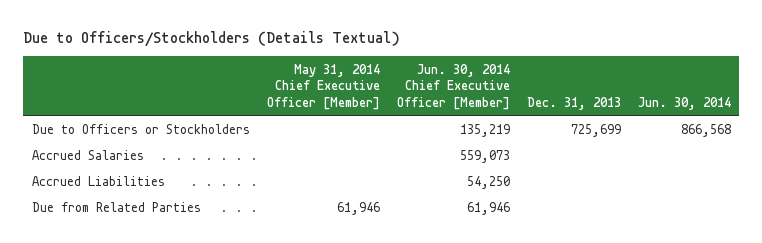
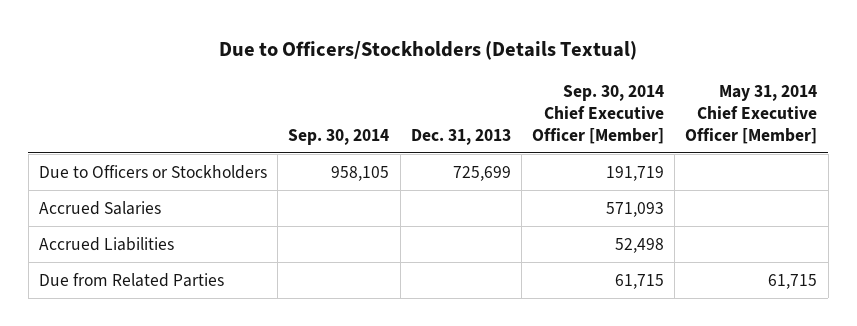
[396,63,510,110] Jun. 30, 2014 Chief Executive Officer [Member] -> none
[637,96,731,110] Jun. 30, 2014 -> none
none -> [288,128,390,145] Sep. 30, 2014
none -> [532,85,665,144] Sep. 30, 2014 Chief Executive Officer [Member]
[336,201,380,215] 61,946 -> [768,273,818,289] 61,715

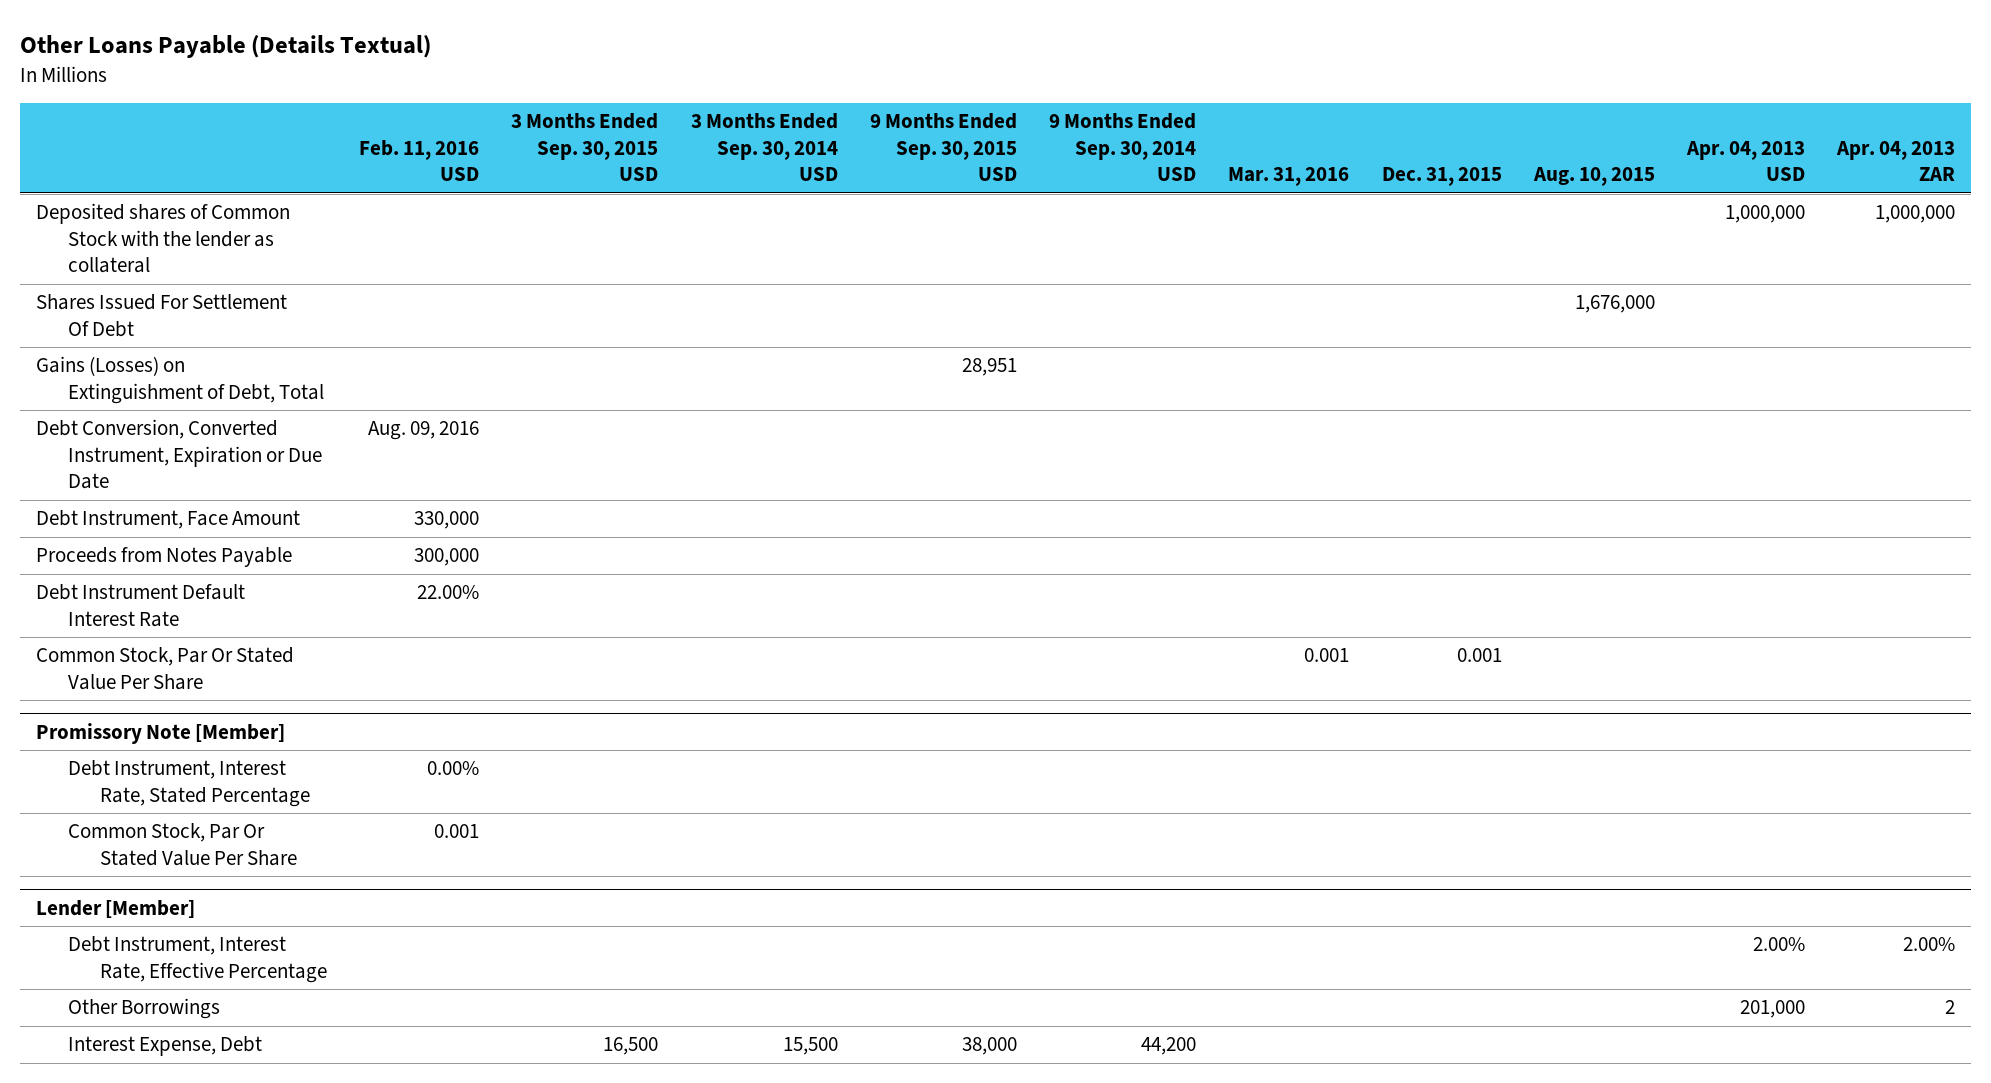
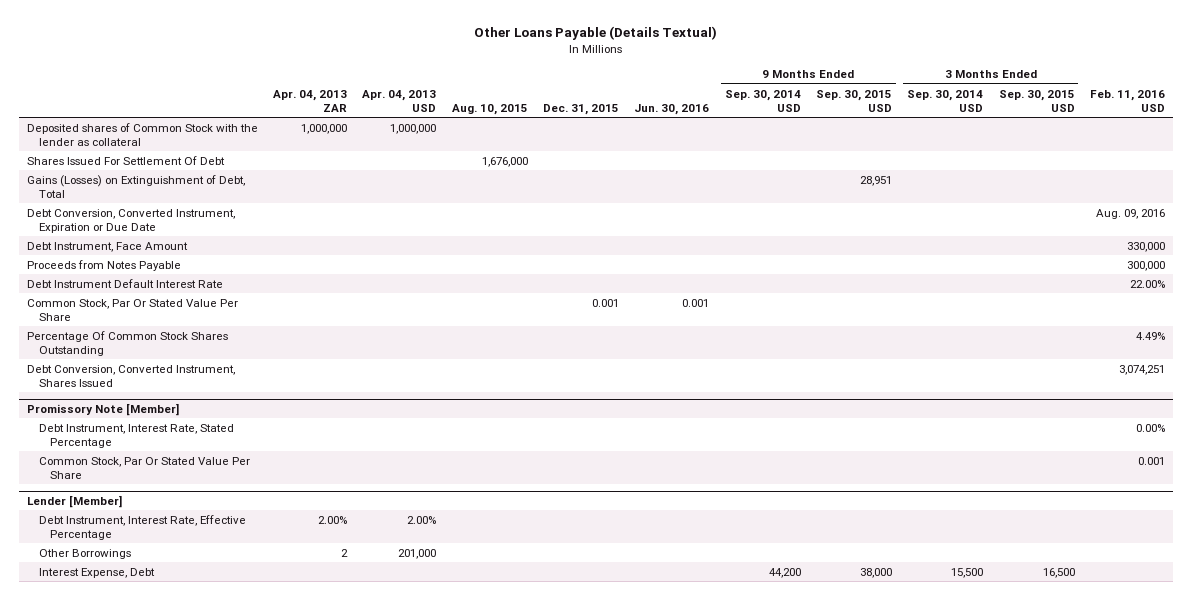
[1228,167,1350,187] Mar. 31, 2016 -> none
none -> [634,103,710,115] Jun. 30, 2016
none -> [26,330,228,357] Percentage Of Common Stock Shares Outstanding
none -> [26,364,235,388] Debt Conversion, Converted Instrument, Shares Issued

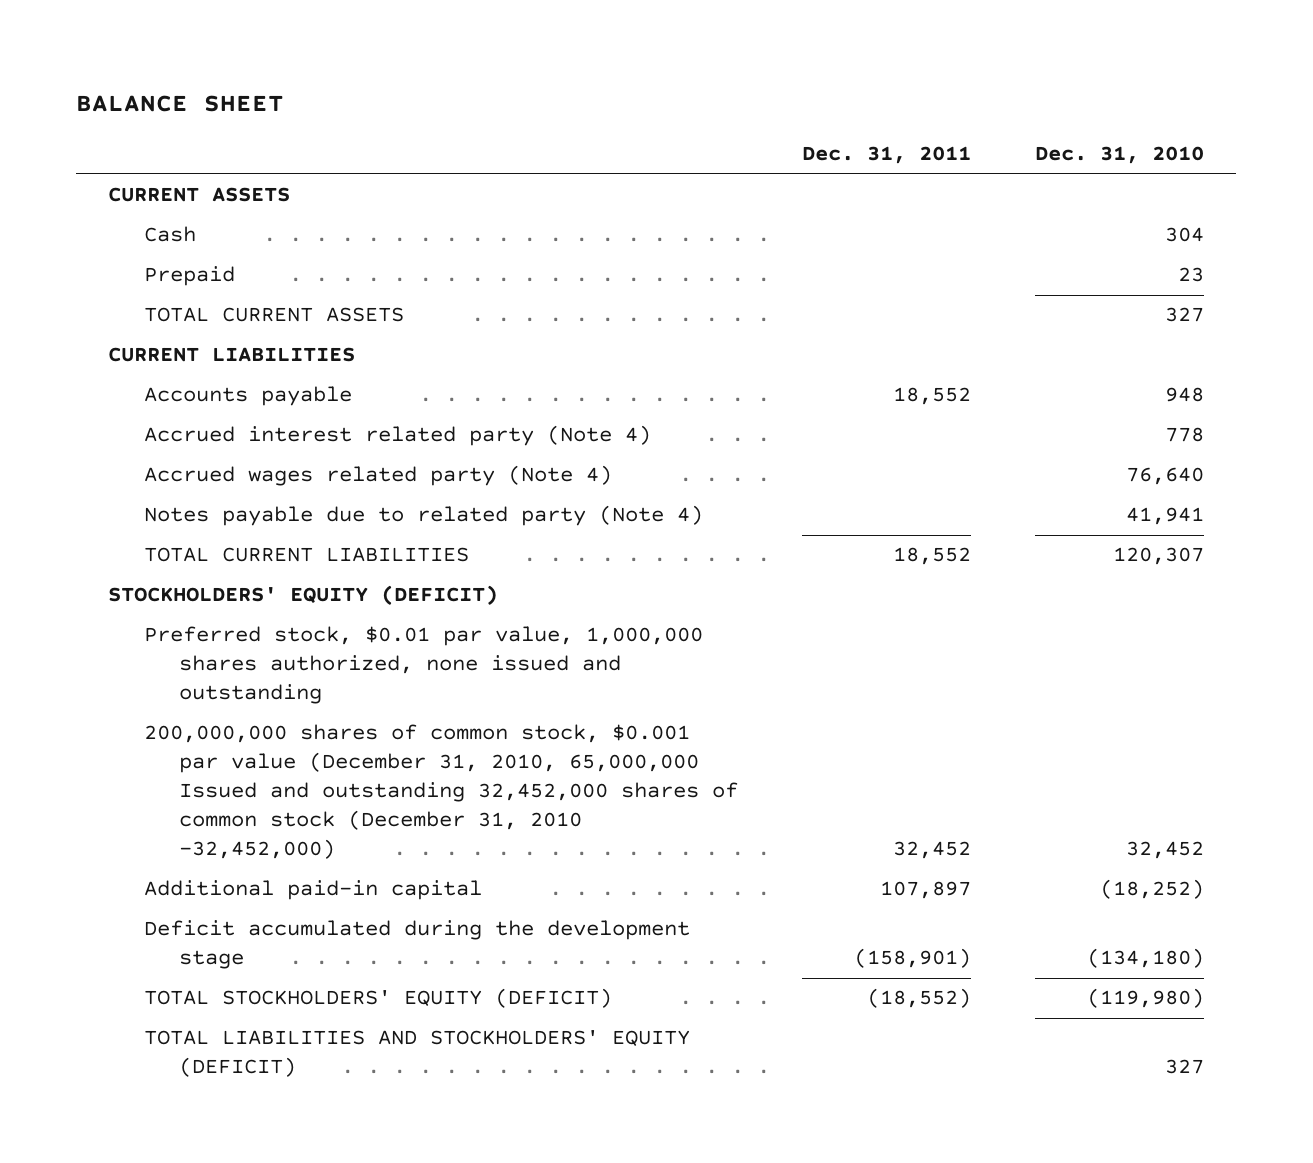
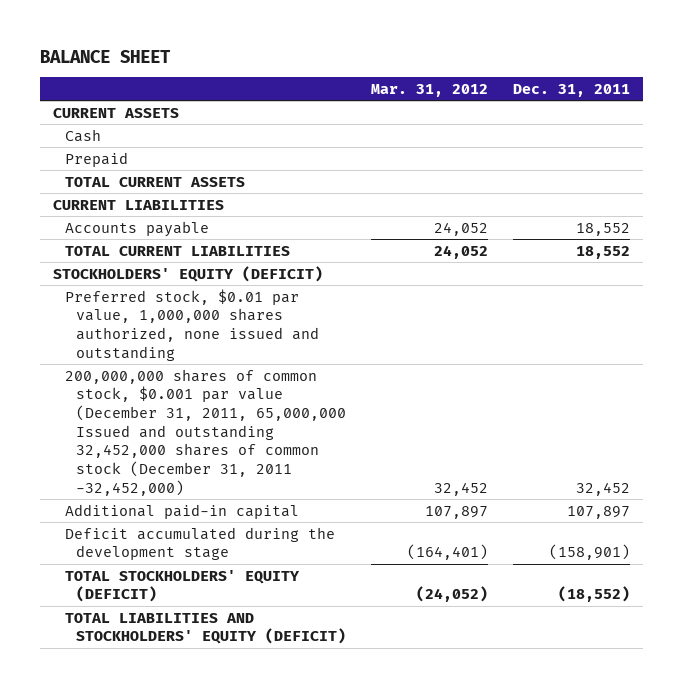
[1035,146,1205,165] Dec. 31, 2010 -> none
none -> [371,83,489,97] Mar. 31, 2012
[143,425,651,447] Accrued interest related party (Note 4) -> none
[143,465,612,487] Accrued wages related party (Note 4) -> none
[143,505,703,527] Notes payable due to related party (Note 4) -> none
[143,724,739,860] 200,000,000 shares of common stock, $0.001 par value (December 31, 2010, 65,000,000 Issued and outstanding 32,452,000 shares of common stock (December 31, 2010 -32,452,000) -> [64,368,347,496] 200,000,000 shares of common stock, $0.001 par value (December 31, 2011, 65,000,000 Issued and outstanding 32,452,000 shares of common stock (December 31, 2011 -32,452,000)

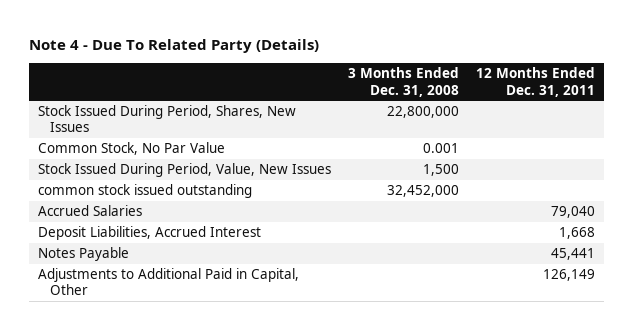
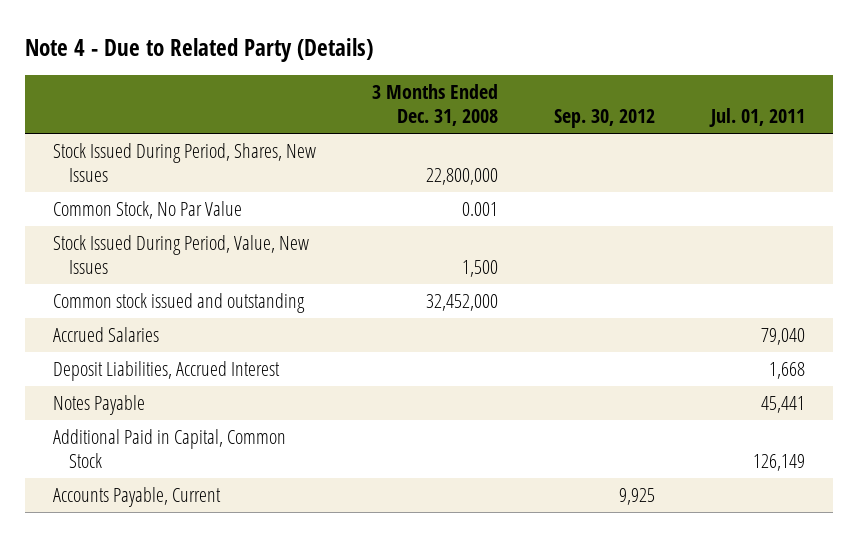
[29,38,320,53] Note 4 - Due To Related Party (Details) -> [25,37,374,62] Note 4 - Due to Related Party (Details)
[476,67,596,97] 12 Months Ended Dec. 31, 2011 -> none
none -> [554,109,656,129] Sep. 30, 2012
none -> [709,108,806,128] Jul. 01, 2011
[37,184,252,199] common stock issued outstanding -> [53,292,306,313] Common stock issued and outstanding
[37,268,299,296] Adjustments to Additional Paid in Capital, Other -> none
none -> [53,428,287,469] Additional Paid in Capital, Common Stock
none -> [53,486,222,507] Accounts Payable, Current

